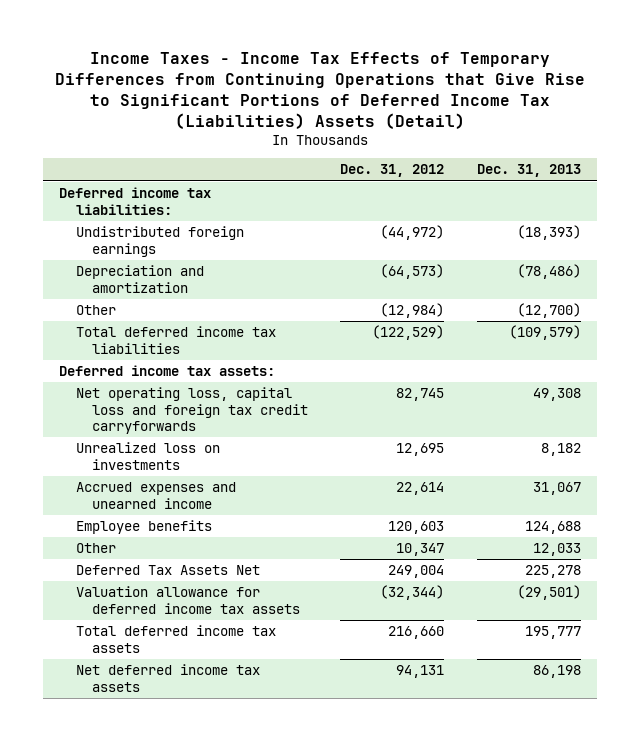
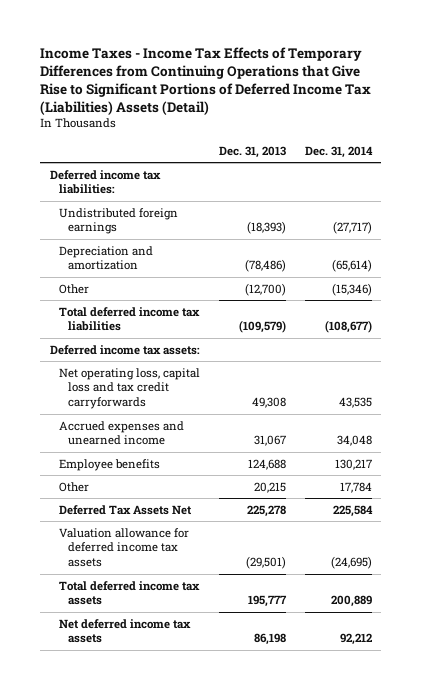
[340,164,445,178] Dec. 31, 2012 -> none
none -> [304,145,373,158] Dec. 31, 2014
[75,442,220,470] Unrealized loss on investments -> none
[75,387,308,434] Net operating loss, capital loss and foreign tax credit carryforwards -> [58,367,200,410] Net operating loss, capital loss and tax credit carryforwards
[532,543,581,557] 12,033 -> [253,481,286,493] 20,215

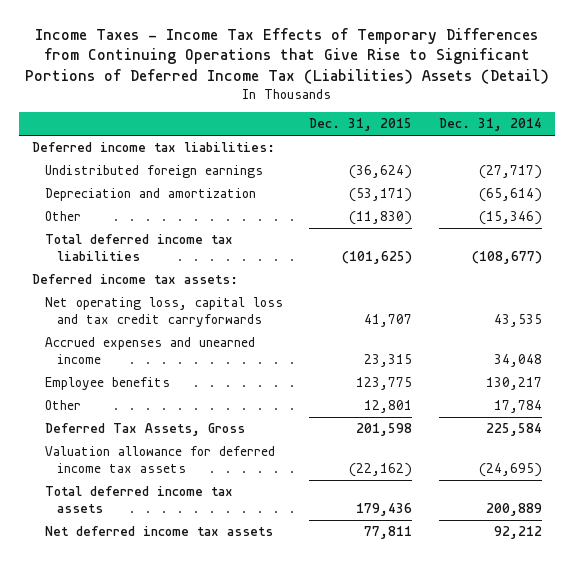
[218,145,286,158] Dec. 31, 2013 -> none
none -> [309,118,413,132] Dec. 31, 2015
[58,504,192,515] Deferred Tax Assets Net -> [44,423,245,437] Deferred Tax Assets, Gross

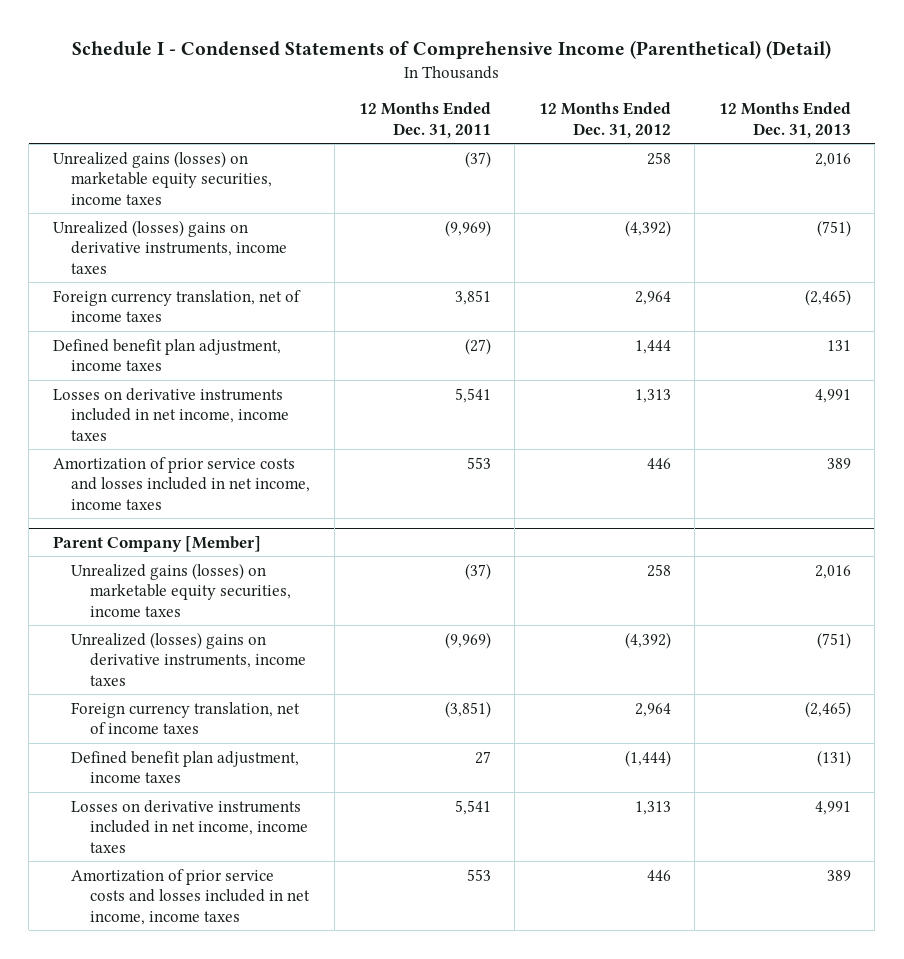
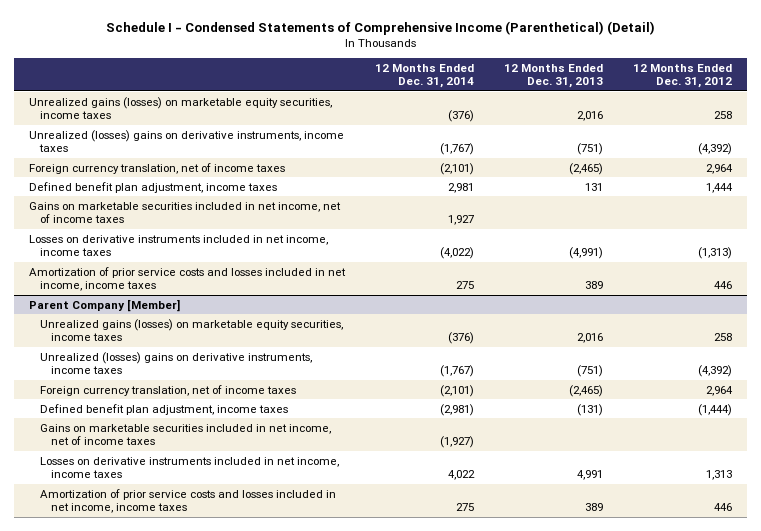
[358,102,491,138] 12 Months Ended Dec. 31, 2011 -> none
none -> [375,63,475,89] 12 Months Ended Dec. 31, 2014
none -> [28,201,341,224] Gains on marketable securities included in net income, net of income taxes
[634,388,671,403] 1,313 -> [698,247,733,260] (1,313)
[814,388,851,403] 4,991 -> [569,247,604,260] (4,991)
none -> [40,423,332,446] Gains on marketable securities included in net income, net of income taxes

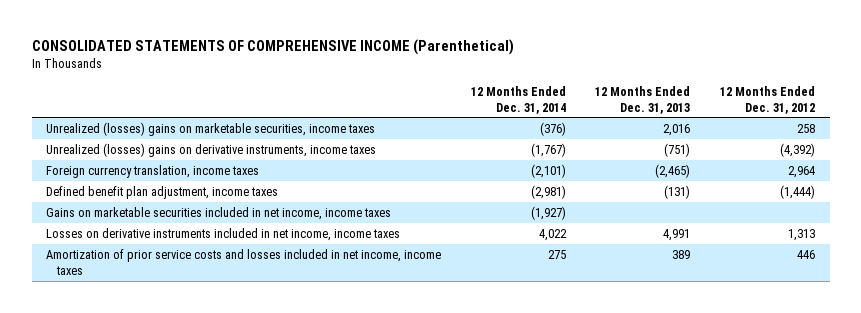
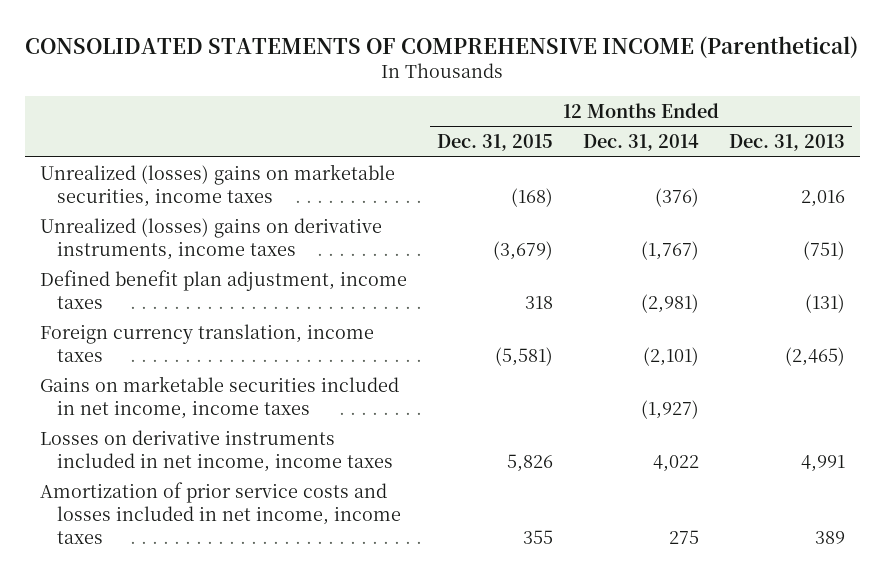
[719,85,815,114] 12 Months Ended Dec. 31, 2012 -> none
none -> [437,134,554,152] Dec. 31, 2015
[46,164,260,178] Foreign currency translation, income taxes -> [40,323,375,362] Foreign currency translation, income taxes

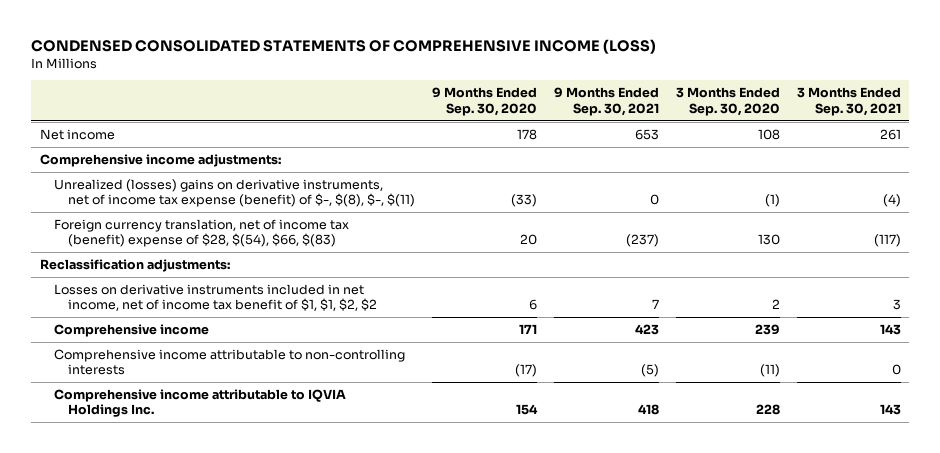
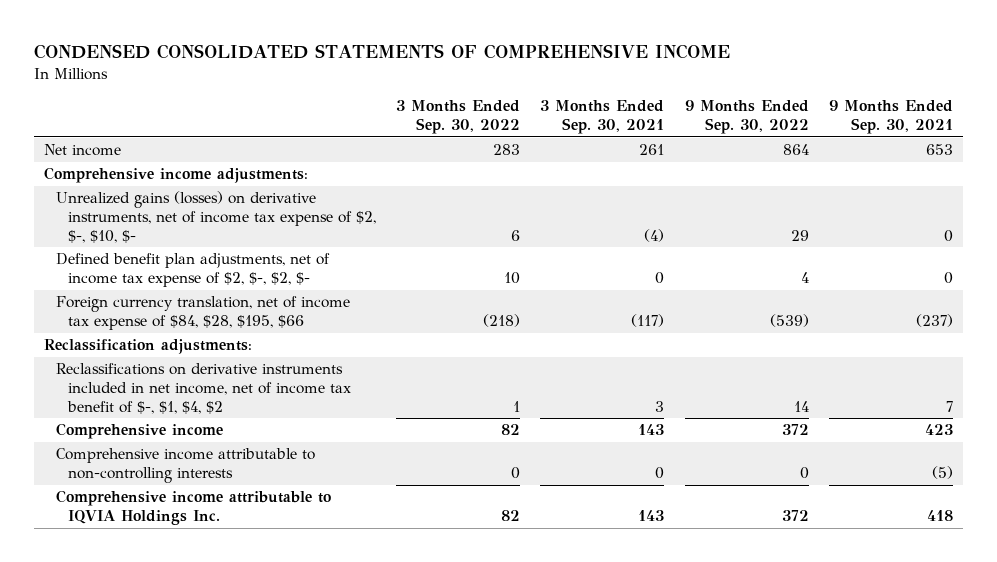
[31,38,657,54] CONDENSED CONSOLIDATED STATEMENTS OF COMPREHENSIVE INCOME (LOSS) -> [33,43,730,59] CONDENSED CONSOLIDATED STATEMENTS OF COMPREHENSIVE INCOME
[432,87,538,116] 9 Months Ended Sep. 30, 2020 -> none
[675,87,780,116] 3 Months Ended Sep. 30, 2020 -> none
none -> [396,100,521,135] 3 Months Ended Sep. 30, 2022
none -> [684,100,809,135] 9 Months Ended Sep. 30, 2022
[53,179,416,208] Unrealized (losses) gains on derivative instruments, net of income tax expense (benefit) of $-, $(8), $-, $(11) -> [55,191,376,243] Unrealized gains (losses) on derivative instruments, net of income tax expense of $2, $-, $10, $-
none -> [55,253,330,287] Defined benefit plan adjustments, net of income tax expense of $2, $-, $2, $-
[53,219,349,248] Foreign currency translation, net of income tax (benefit) expense of $28, $(54), $66, $(83) -> [55,296,350,330] Foreign currency translation, net of income tax expense of $84, $28, $195, $66
[53,284,378,312] Losses on derivative instruments included in net income, net of income tax benefit of $1, $1, $2, $2 -> [55,363,351,414] Reclassifications on derivative instruments included in net income, net of income tax benefit of $-, $1, $4, $2

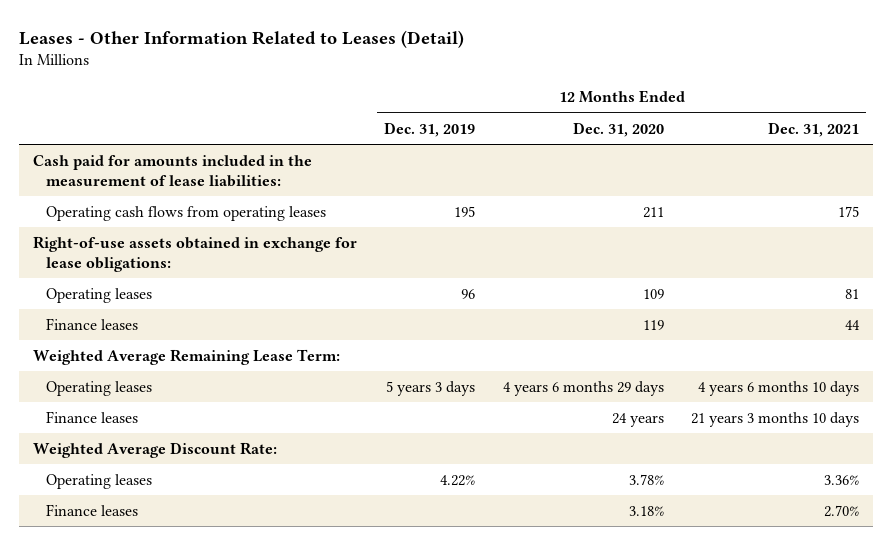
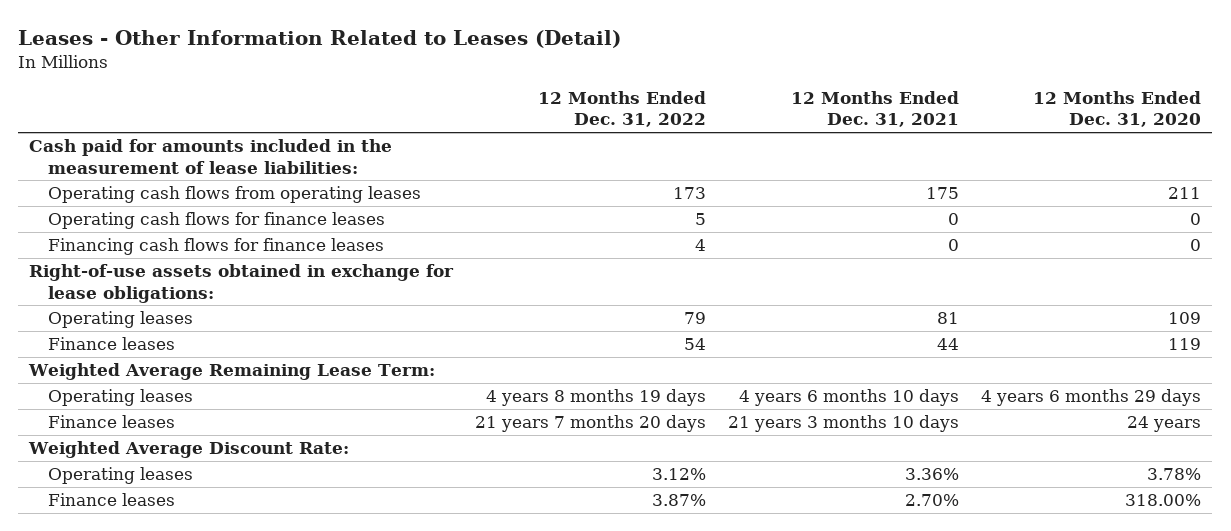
[384,121,476,137] Dec. 31, 2019 -> none
none -> [538,90,707,128] 12 Months Ended Dec. 31, 2022
none -> [48,212,386,230] Operating cash flows for finance leases
none -> [48,238,385,256] Financing cash flows for finance leases
[628,505,664,516] 3.18% -> [1125,494,1202,507] 318.00%

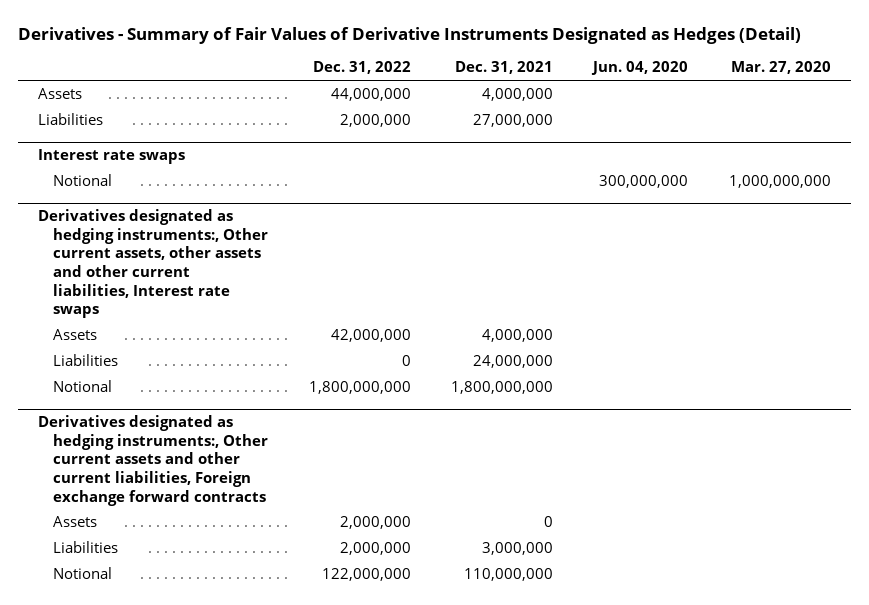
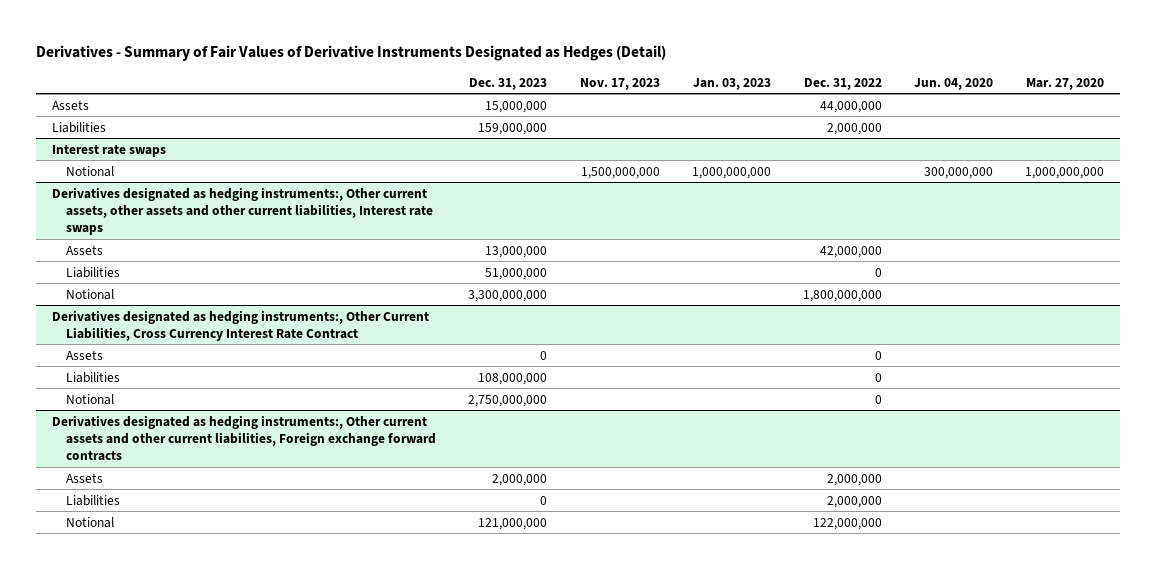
[454,61,553,75] Dec. 31, 2021 -> none
none -> [469,77,548,90] Dec. 31, 2023
none -> [579,77,660,90] Nov. 17, 2023
none -> [692,77,771,90] Jan. 03, 2023
none -> [52,309,430,341] Derivatives designated as hedging instruments:, Other Current Liabilities, Cross Currency Interest Rate Contract
none -> [66,349,104,360] Assets
none -> [66,371,121,383] Liabilities
none -> [66,393,115,405] Notional

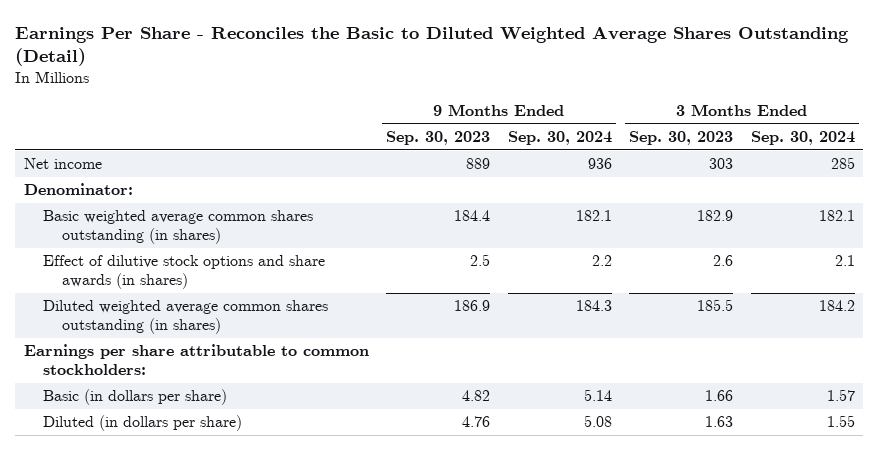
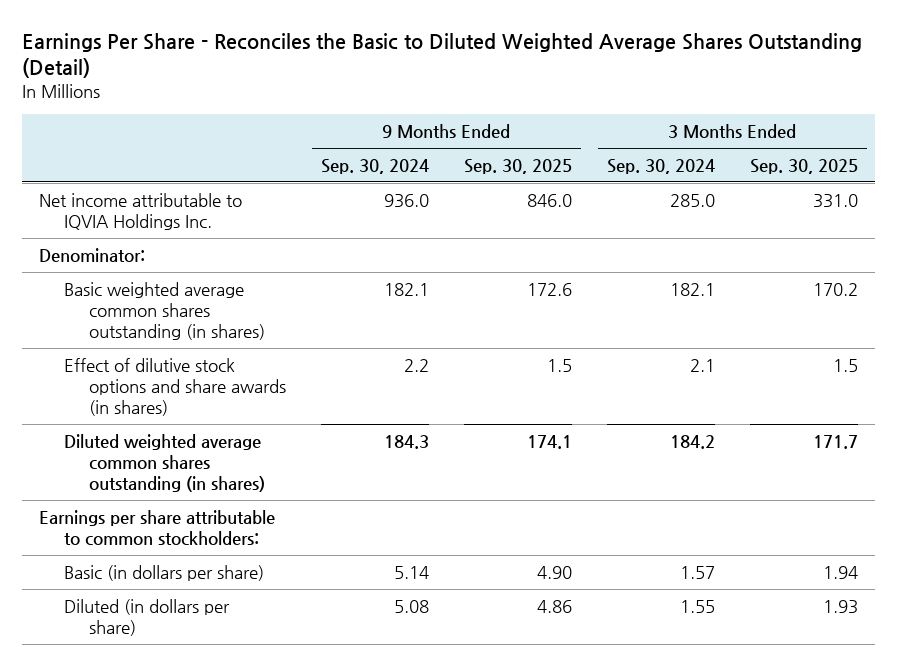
[386,131,491,146] Sep. 30, 2023 -> none
[629,131,734,146] Sep. 30, 2023 -> none
none -> [463,158,572,174] Sep. 30, 2025
none -> [749,158,858,174] Sep. 30, 2025
[23,158,102,170] Net income -> [39,192,243,230] Net income attributable to IQVIA Holdings Inc.
[587,158,612,170] 936 -> [383,193,429,208] 936.0
[830,157,855,170] 285 -> [669,193,715,207] 285.0

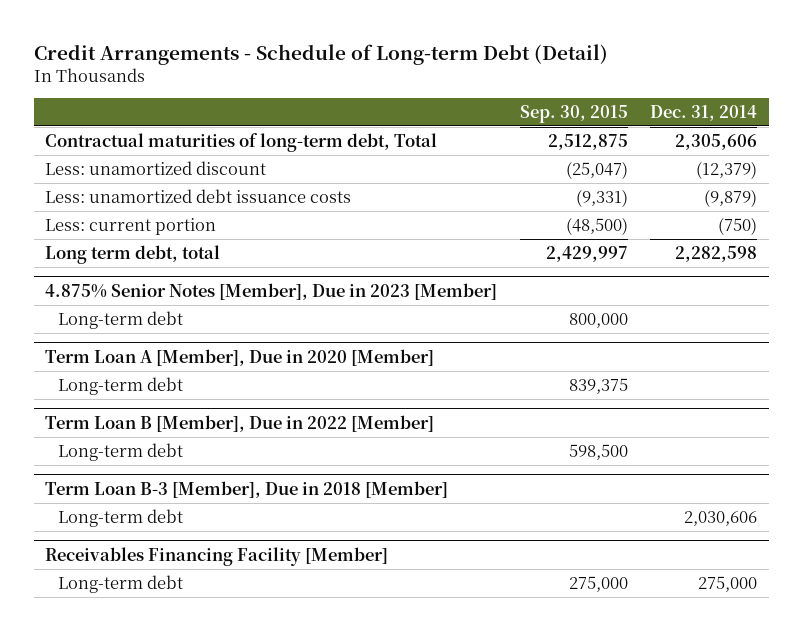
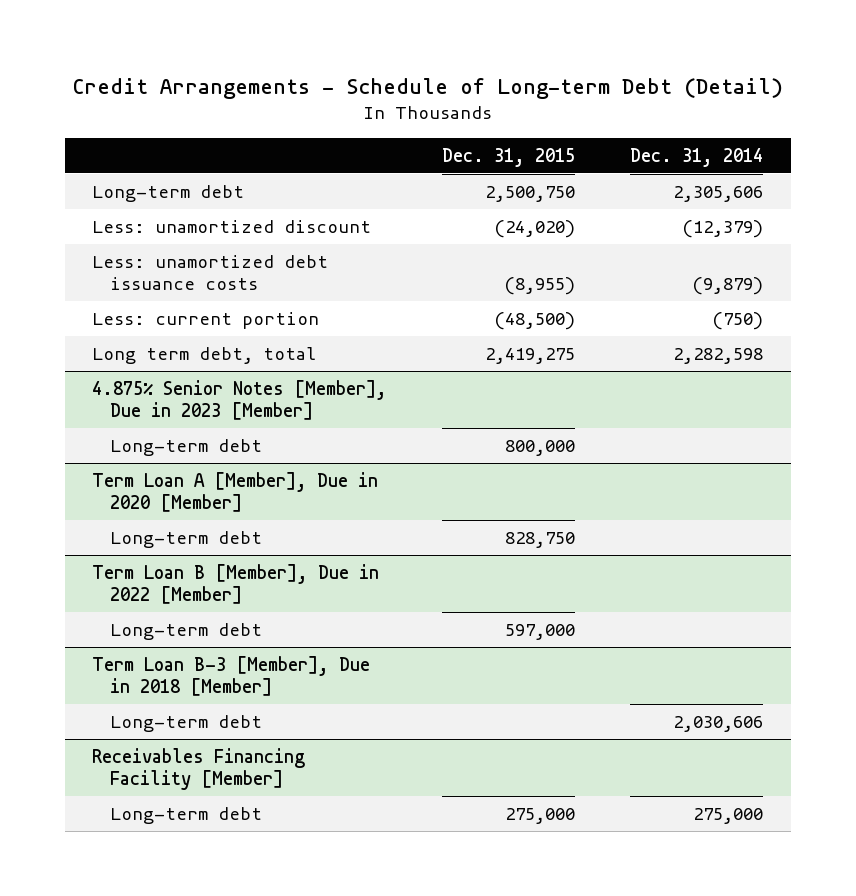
[519,104,628,123] Sep. 30, 2015 -> none
none -> [442,147,576,167] Dec. 31, 2015
[45,132,438,152] Contractual maturities of long-term debt, Total -> [92,184,245,202] Long-term debt

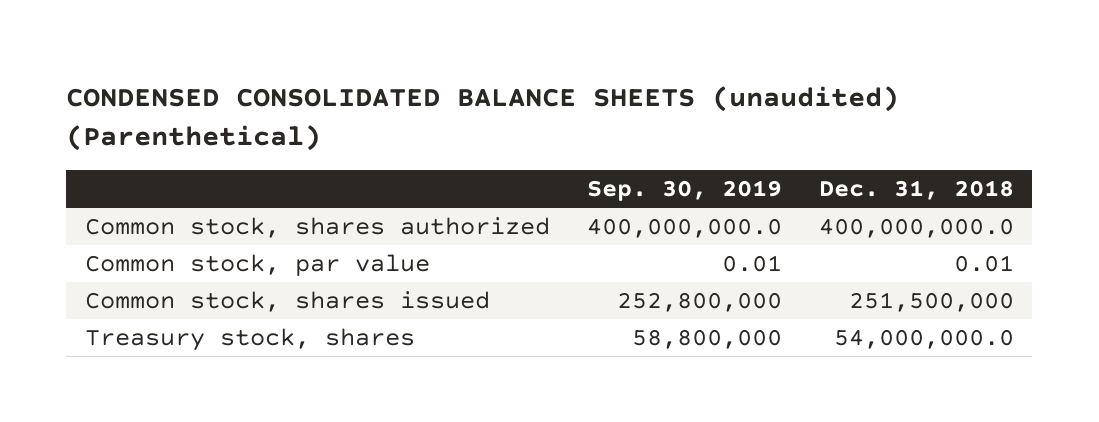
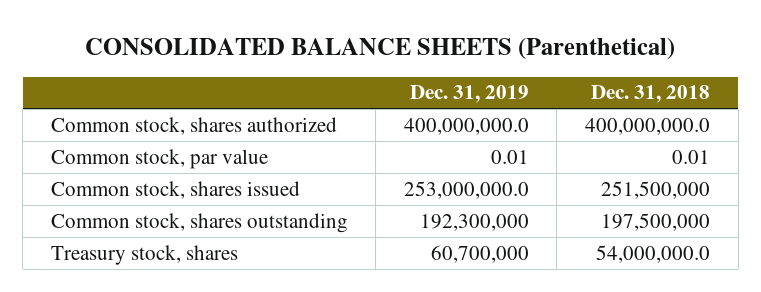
[66,85,900,152] CONDENSED CONSOLIDATED BALANCE SHEETS (unaudited) (Parenthetical) -> [85,38,676,61] CONSOLIDATED BALANCE SHEETS (Parenthetical)
[586,180,782,202] Sep. 30, 2019 -> none
none -> [409,85,529,104] Dec. 31, 2019
none -> [50,212,348,233] Common stock, shares outstanding

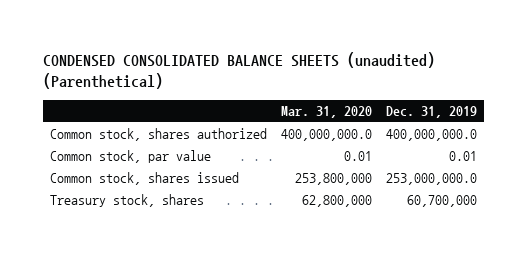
[85,38,676,61] CONSOLIDATED BALANCE SHEETS (Parenthetical) -> [43,51,436,90] CONDENSED CONSOLIDATED BALANCE SHEETS (unaudited) (Parenthetical)
[590,85,710,104] Dec. 31, 2018 -> none
none -> [281,106,373,119] Mar. 31, 2020
[50,212,348,233] Common stock, shares outstanding -> none

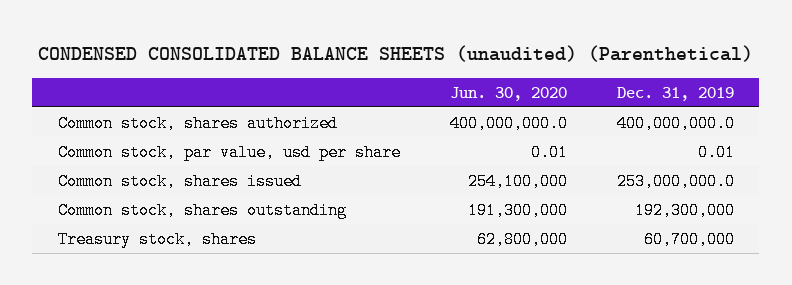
[281,106,373,119] Mar. 31, 2020 -> none
none -> [449,86,567,101] Jun. 30, 2020
[50,150,212,164] Common stock, par value -> [57,143,401,161] Common stock, par value, usd per share
none -> [57,201,347,219] Common stock, shares outstanding

